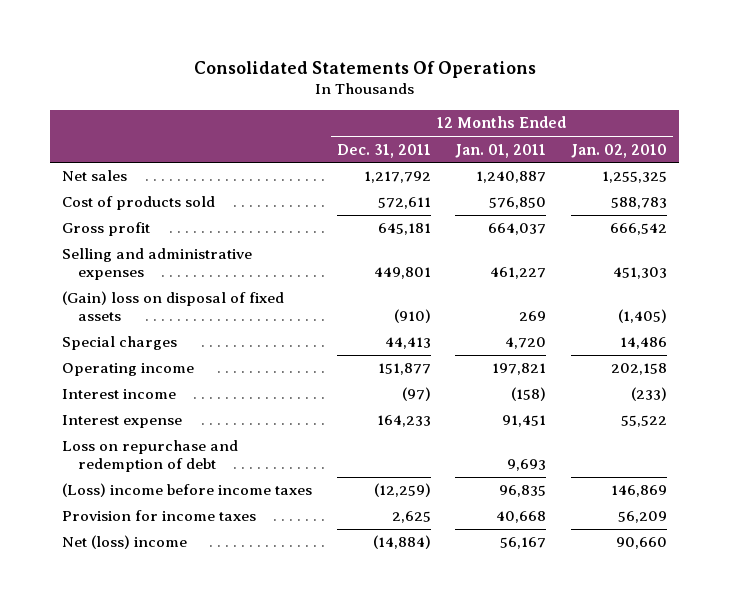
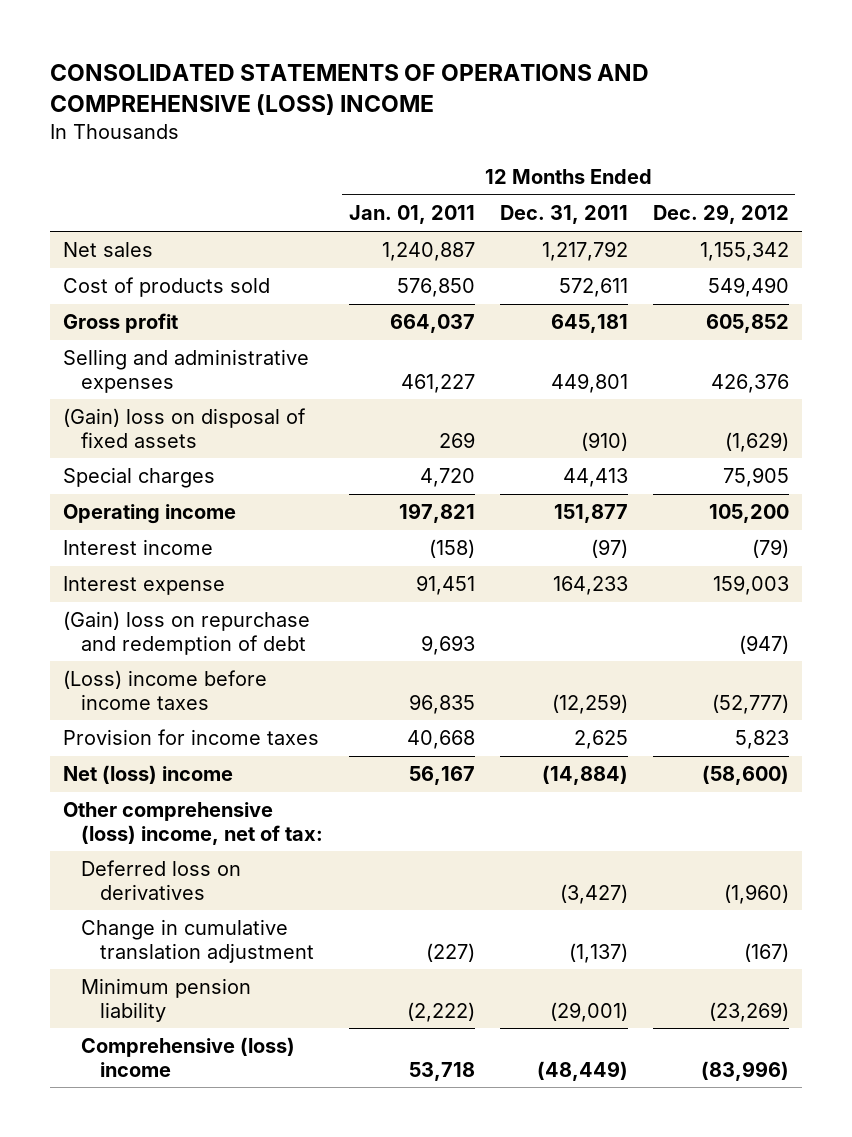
[193,60,536,78] Consolidated Statements Of Operations -> [50,64,650,116] CONSOLIDATED STATEMENTS OF OPERATIONS AND COMPREHENSIVE (LOSS) INCOME
[571,143,668,158] Jan. 02, 2010 -> none
none -> [653,204,790,225] Dec. 29, 2012
[62,440,239,473] Loss on repurchase and redemption of debt -> [63,611,311,655] (Gain) loss on repurchase and redemption of debt
none -> [63,802,324,845] Other comprehensive (loss) income, net of tax:
none -> [81,860,242,900] Deferred loss on derivatives
none -> [81,919,314,963] Change in cumulative translation adjustment
none -> [81,978,252,1022] Minimum pension liability
none -> [81,1037,296,1077] Comprehensive (loss) income

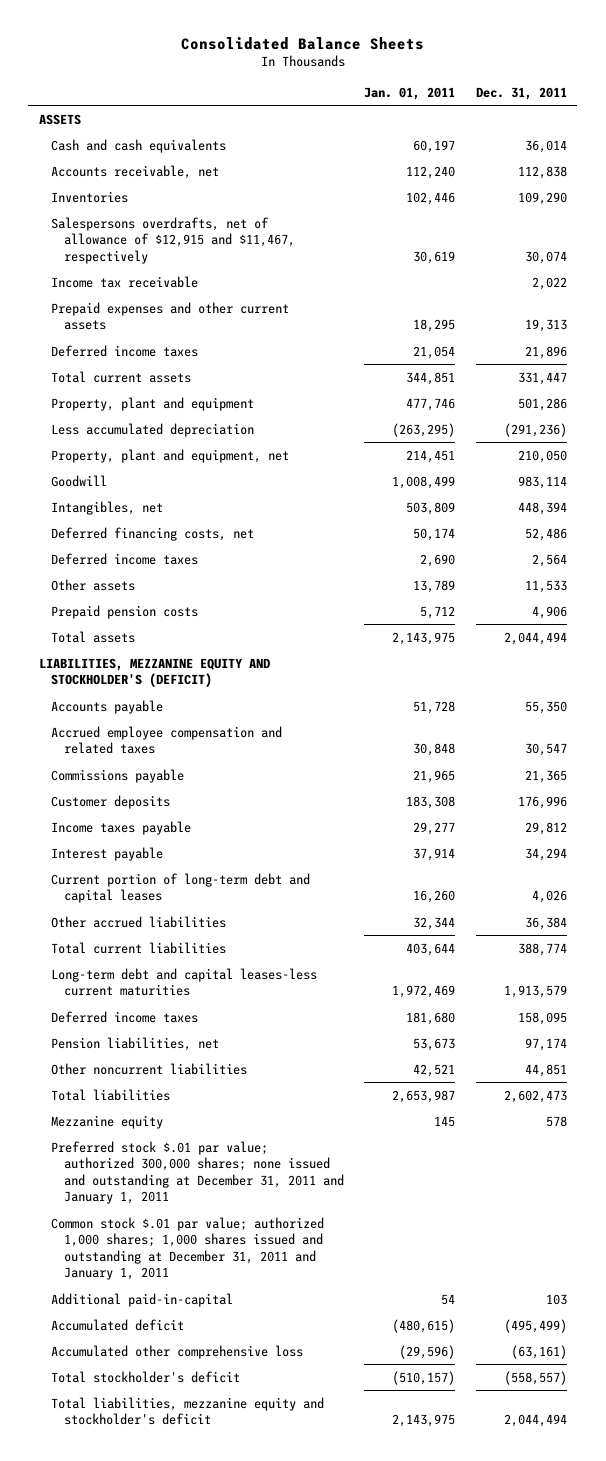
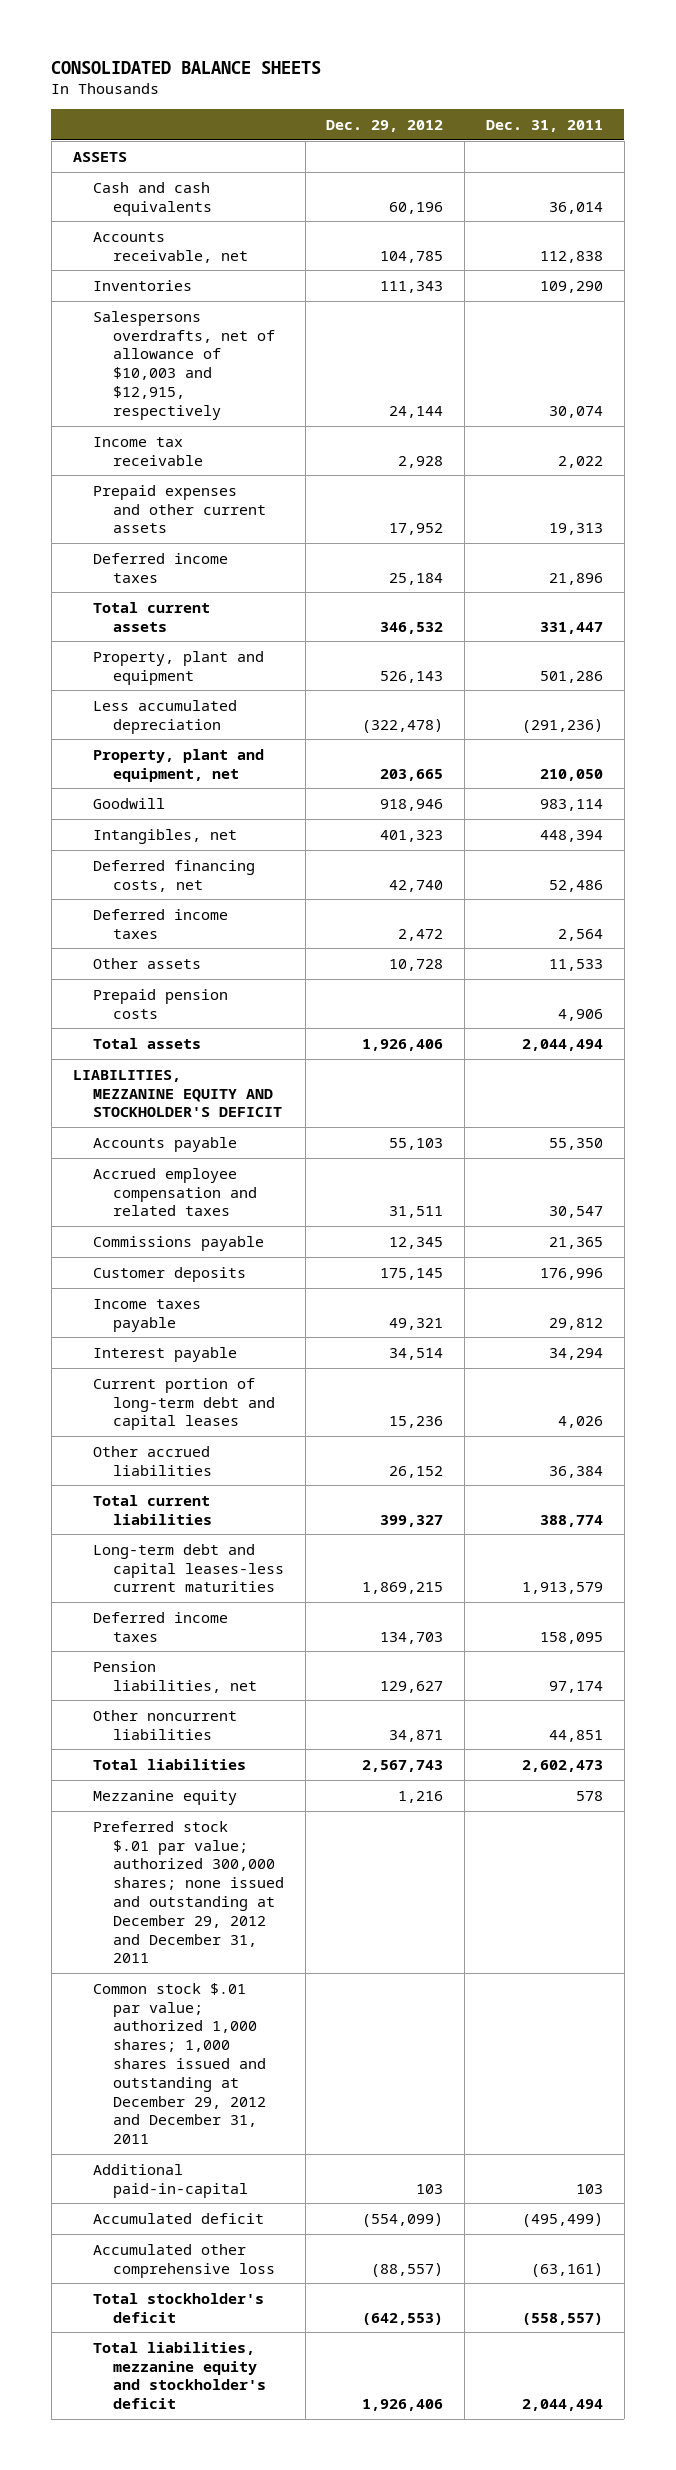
[180,36,424,50] Consolidated Balance Sheets -> [51,61,322,75] CONSOLIDATED BALANCE SHEETS
[364,86,456,100] Jan. 01, 2011 -> none
none -> [326,119,444,132] Dec. 29, 2012
[51,216,295,264] Salespersons overdrafts, net of allowance of $12,915 and $11,467, respectively -> [92,310,275,420] Salespersons overdrafts, net of allowance of $10,003 and $12,915, respectively
[38,657,270,688] LIABILITIES, MEZZANINE EQUITY AND STOCKHOLDER'S (DEFICIT) -> [72,1069,282,1118] LIABILITIES, MEZZANINE EQUITY AND STOCKHOLDER'S DEFICIT
[51,1140,344,1205] Preferred stock $.01 par value; authorized 300,000 shares; none issued and outstanding at December 31, 2011 and January 1, 2011 -> [92,1820,284,1964] Preferred stock $.01 par value; authorized 300,000 shares; none issued and outstanding at December 29, 2012 and December 31, 2011
[51,1216,325,1281] Common stock $.01 par value; authorized 1,000 shares; 1,000 shares issued and outstanding at December 31, 2011 and January 1, 2011 -> [92,1982,266,2145] Common stock $.01 par value; authorized 1,000 shares; 1,000 shares issued and outstanding at December 29, 2012 and December 31, 2011

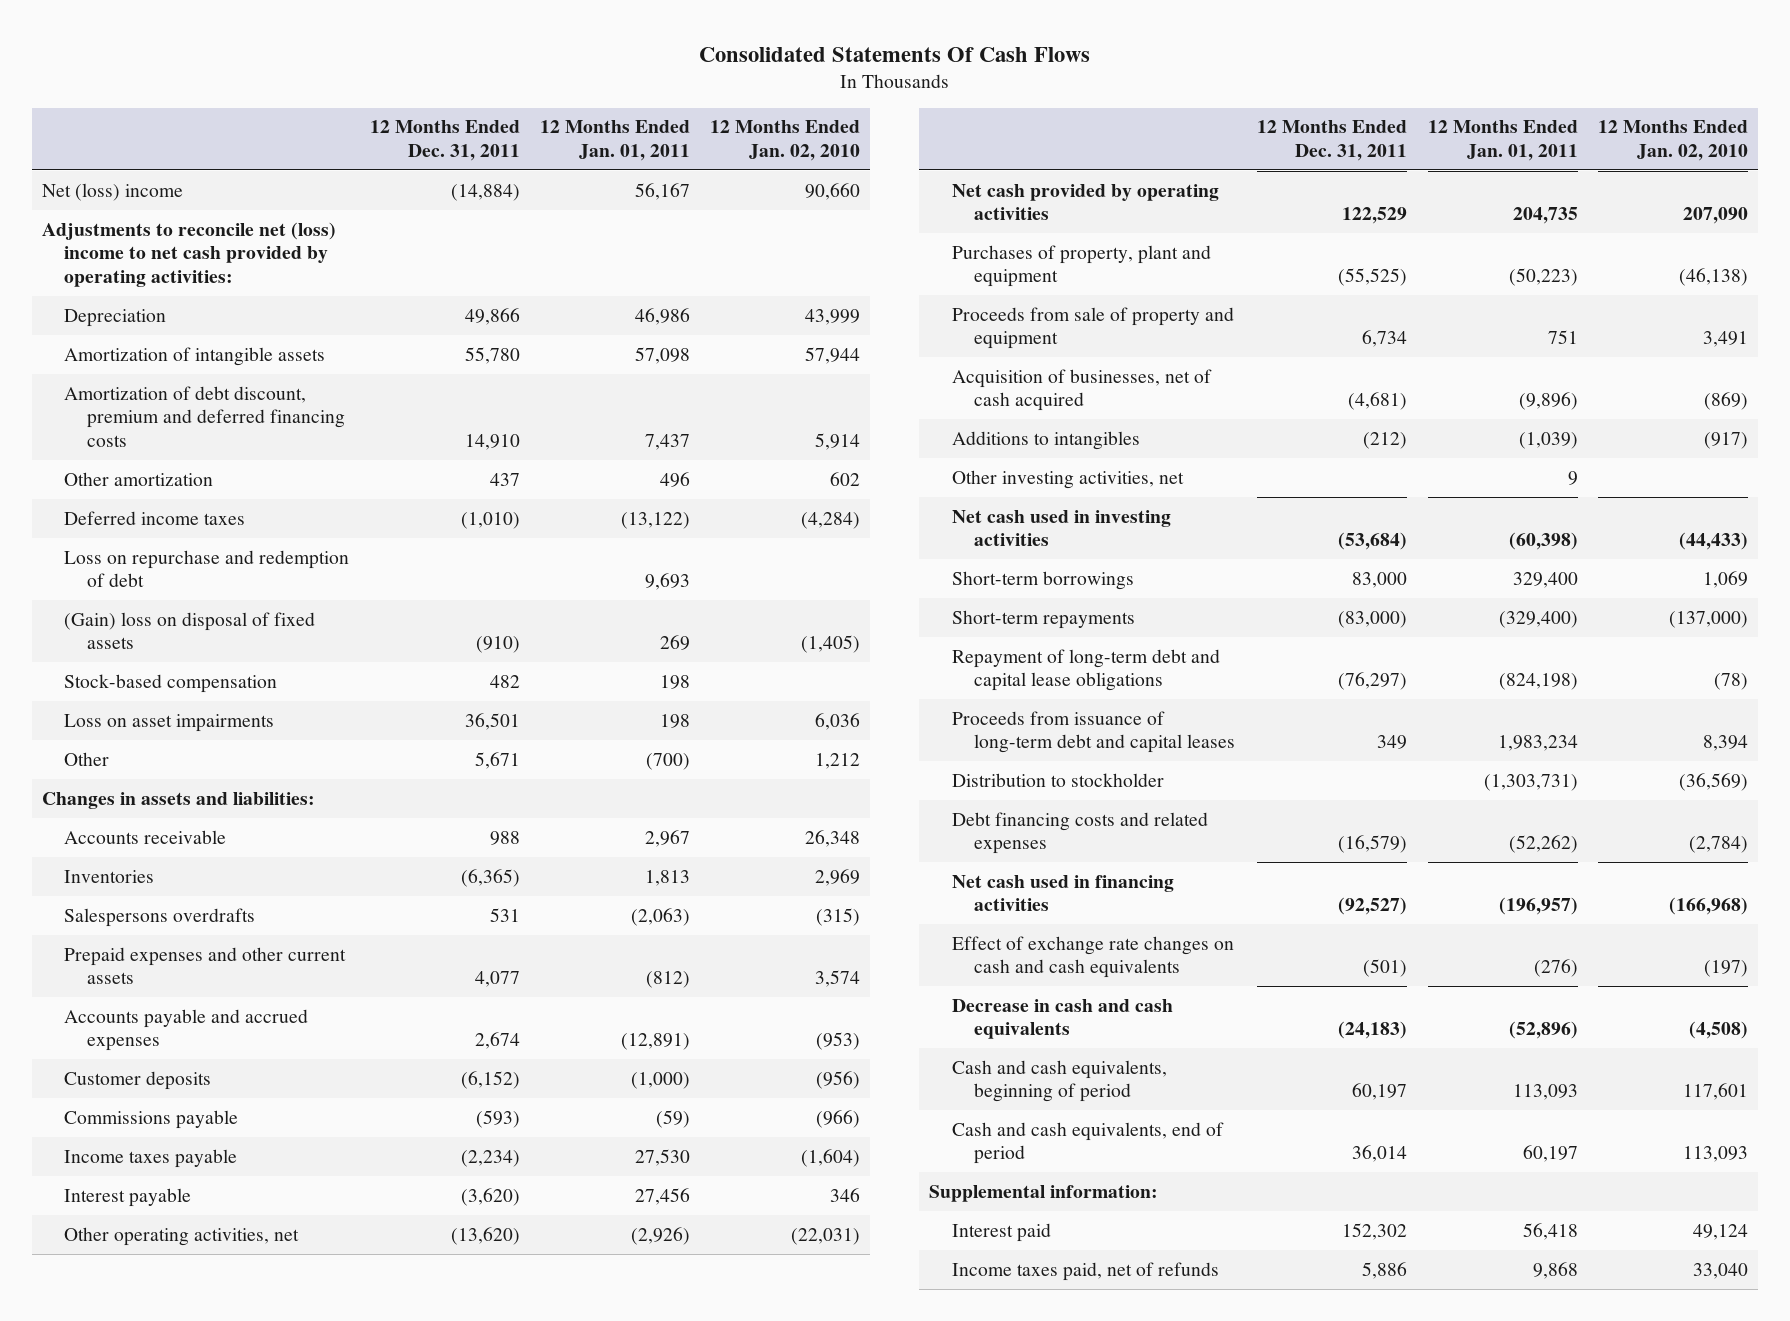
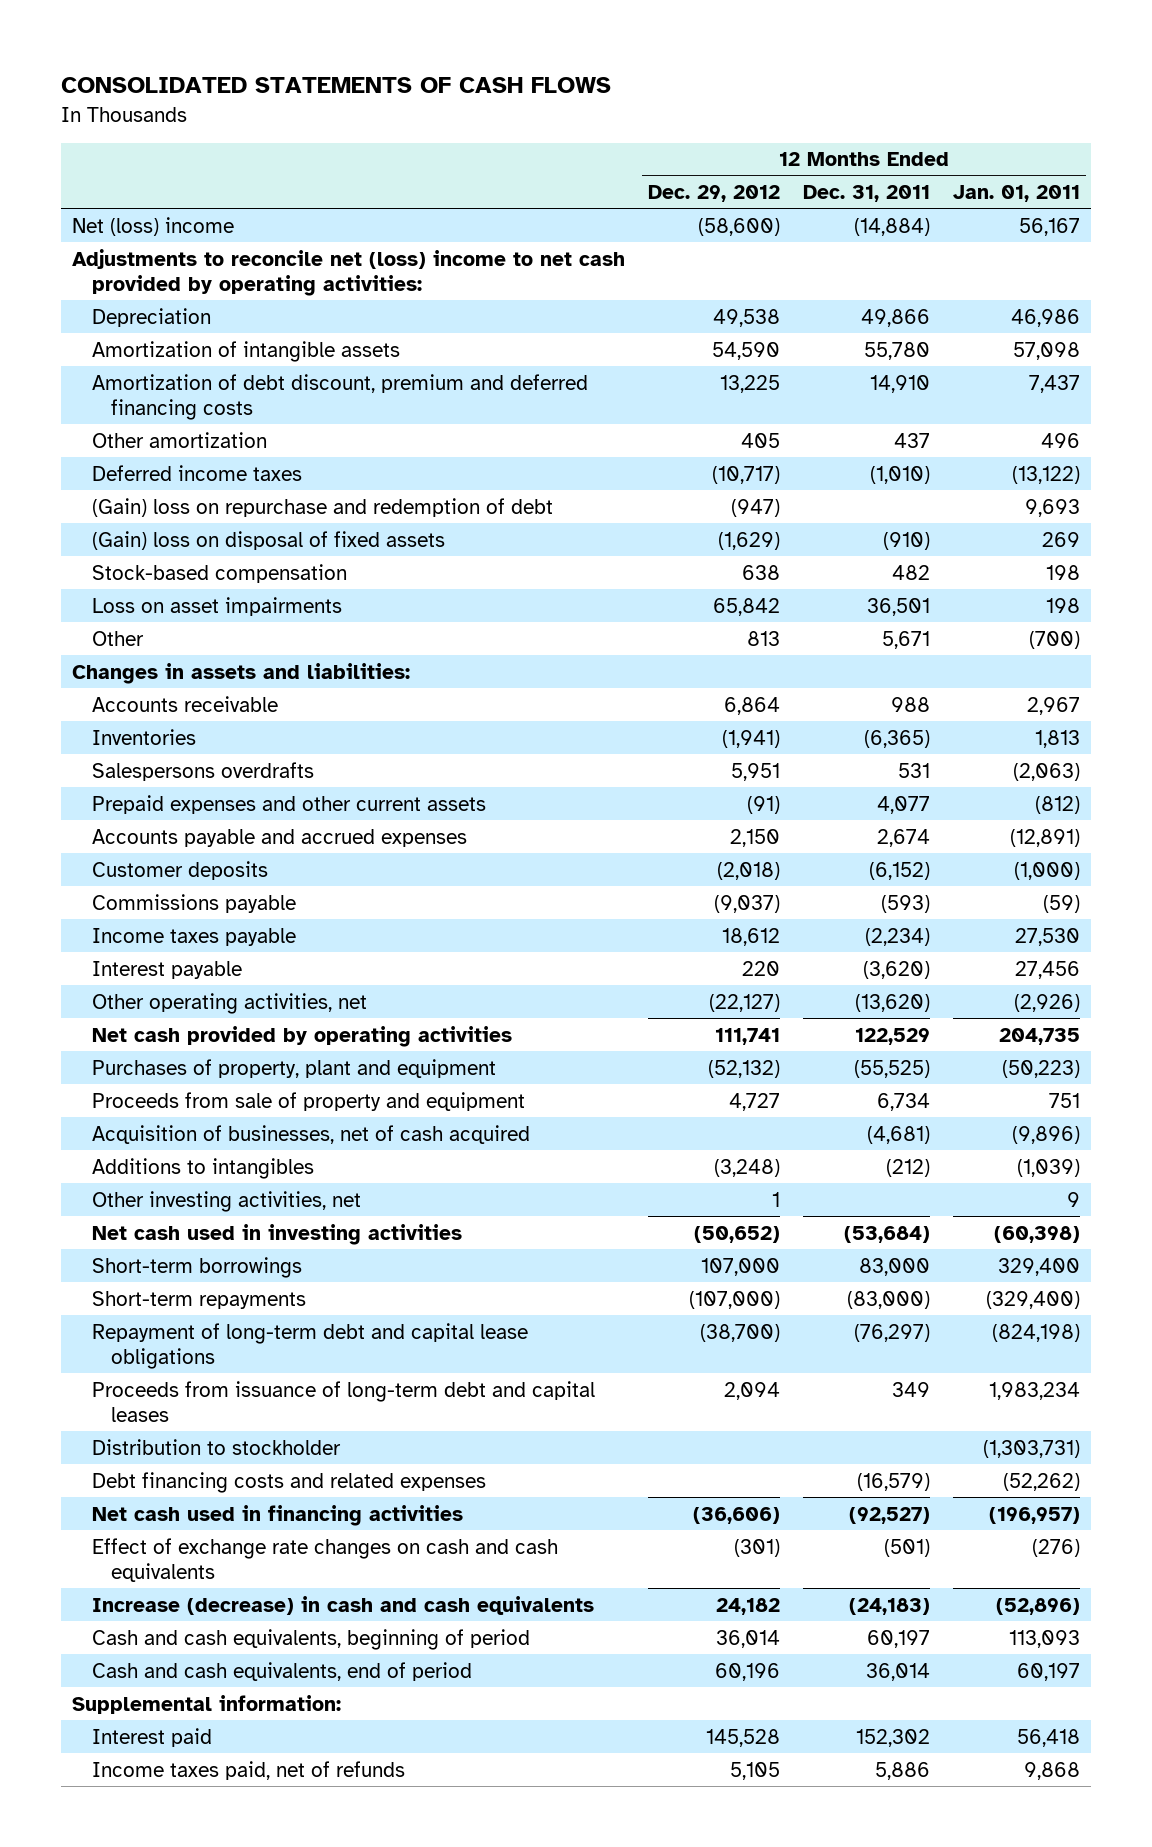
[698,46,1090,62] Consolidated Statements Of Cash Flows -> [60,77,611,94] CONSOLIDATED STATEMENTS OF CASH FLOWS
[710,120,861,161] 12 Months Ended Jan. 02, 2010 -> none
none -> [648,184,781,202] Dec. 29, 2012
[64,549,350,588] Loss on repurchase and redemption of debt -> [91,497,553,517] (Gain) loss on repurchase and redemption of debt
[951,998,1173,1040] Decrease in cash and cash equivalents -> [91,1595,594,1615] Increase (decrease) in cash and cash equivalents

